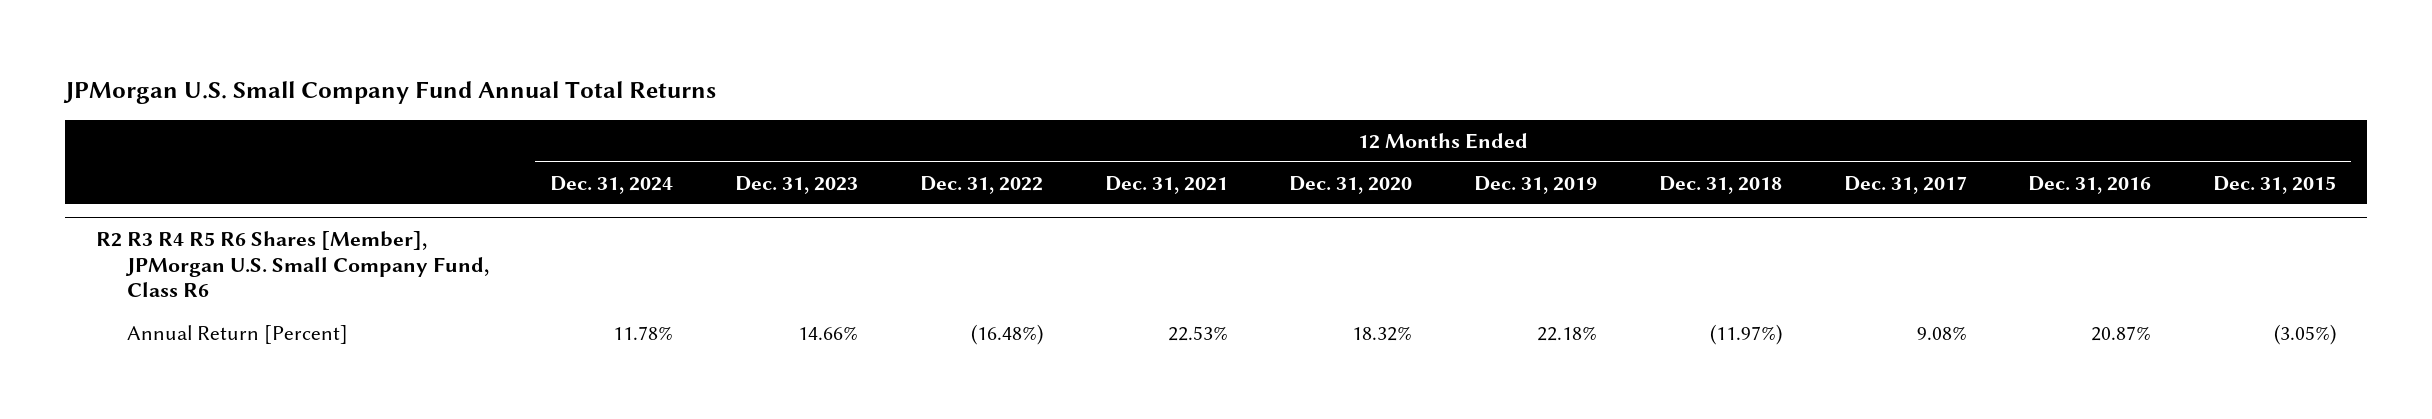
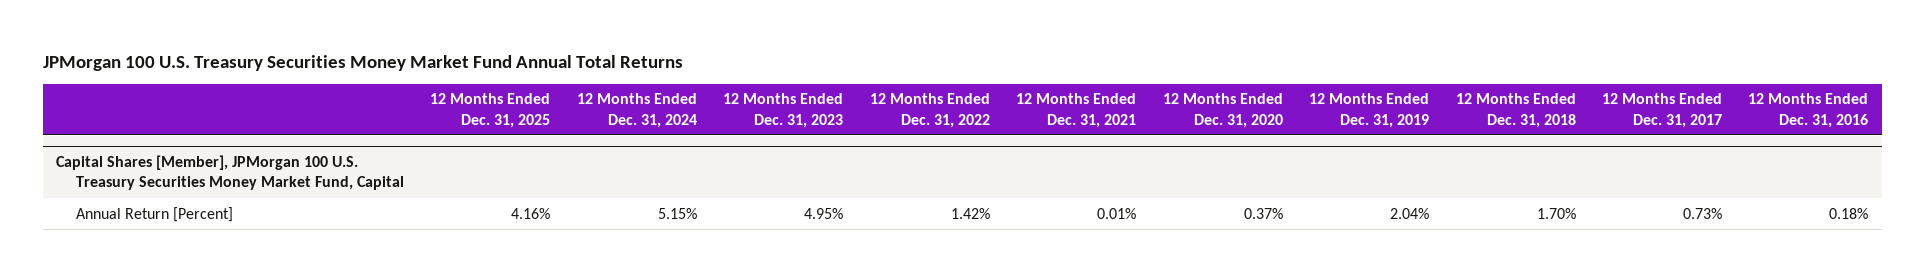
[62,81,716,105] JPMorgan U.S. Small Company Fund Annual Total Returns -> [42,54,683,71] JPMorgan 100 U.S. Treasury Securities Money Market Fund Annual Total Returns
[2212,175,2336,194] Dec. 31, 2015 -> none
none -> [430,93,551,128] 12 Months Ended Dec. 31, 2025
[95,230,489,298] R2 R3 R4 R5 R6 Shares [Member], JPMorgan U.S. Small Company Fund, Class R6 -> none
none -> [55,154,405,191] Capital Shares [Member], JPMorgan 100 U.S. Treasury Securities Money Market Fund, Capital
[613,326,674,341] 11.78% -> [657,207,697,219] 5.15%
[798,326,859,341] 14.66% -> [804,207,844,219] 4.95%
[970,324,1043,346] (16.48%) -> [950,207,990,219] 1.42%
[1167,326,1228,342] 22.53% -> [1097,207,1137,219] 0.01%
[1352,326,1413,342] 18.32% -> [1243,207,1283,219] 0.37%
[1537,326,1598,342] 22.18% -> [1390,207,1430,219] 2.04%
[1709,324,1782,346] (11.97%) -> [1536,207,1576,219] 1.70%
[1916,326,1967,341] 9.08% -> [1683,207,1723,219] 0.73%
[2091,326,2152,342] 20.87% -> [1829,207,1869,219] 0.18%

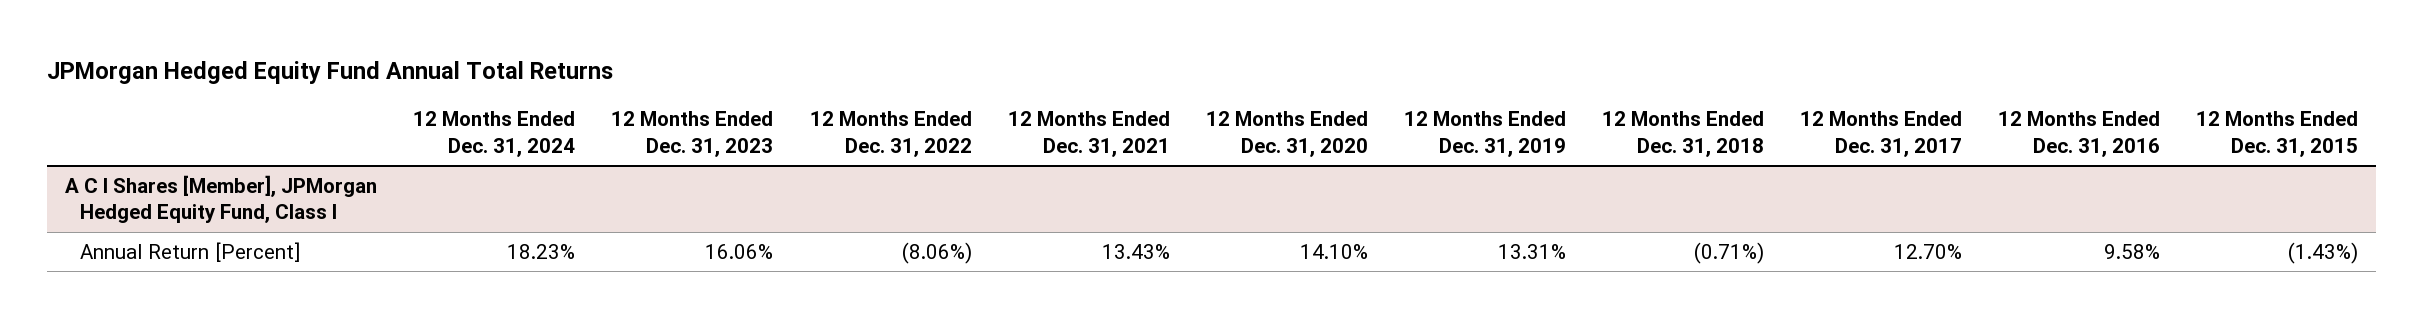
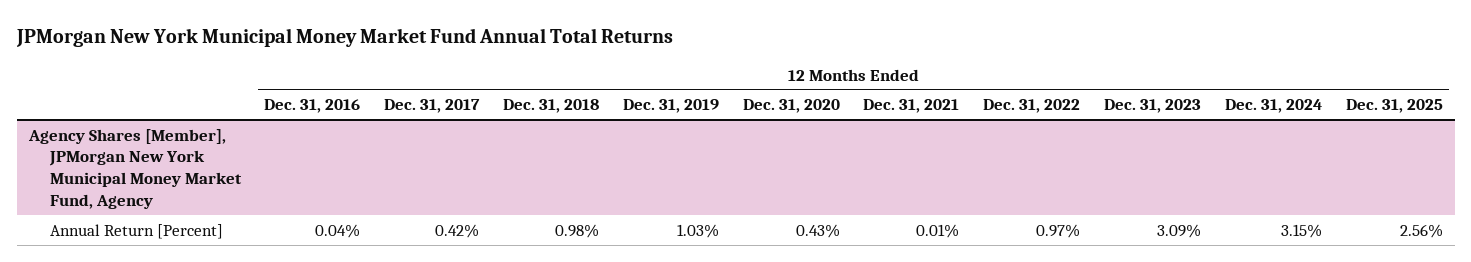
[47,60,614,84] JPMorgan Hedged Equity Fund Annual Total Returns -> [15,28,673,48] JPMorgan New York Municipal Money Market Fund Annual Total Returns
[2196,111,2359,157] 12 Months Ended Dec. 31, 2015 -> none
none -> [1345,99,1443,114] Dec. 31, 2025
[65,174,378,224] A C I Shares [Member], JPMorgan Hedged Equity Fund, Class I -> none
none -> [27,128,242,210] Agency Shares [Member], JPMorgan New York Municipal Money Market Fund, Agency
[507,243,576,259] 18.23% -> [1280,223,1322,238] 3.15%
[705,243,774,259] 16.06% -> [1157,223,1202,238] 3.09%
[901,241,972,264] (8.06%) -> [1036,223,1081,238] 0.97%
[1101,243,1170,259] 13.43% -> [916,223,960,238] 0.01%
[1299,243,1368,259] 14.10% -> [795,223,840,238] 0.43%
[1497,243,1566,259] 13.31% -> [676,223,719,238] 1.03%
[1693,241,1764,264] (0.71%) -> [554,223,599,238] 0.98%
[1894,243,1963,259] 12.70% -> [435,223,480,238] 0.42%
[2104,243,2161,259] 9.58% -> [315,223,361,238] 0.04%

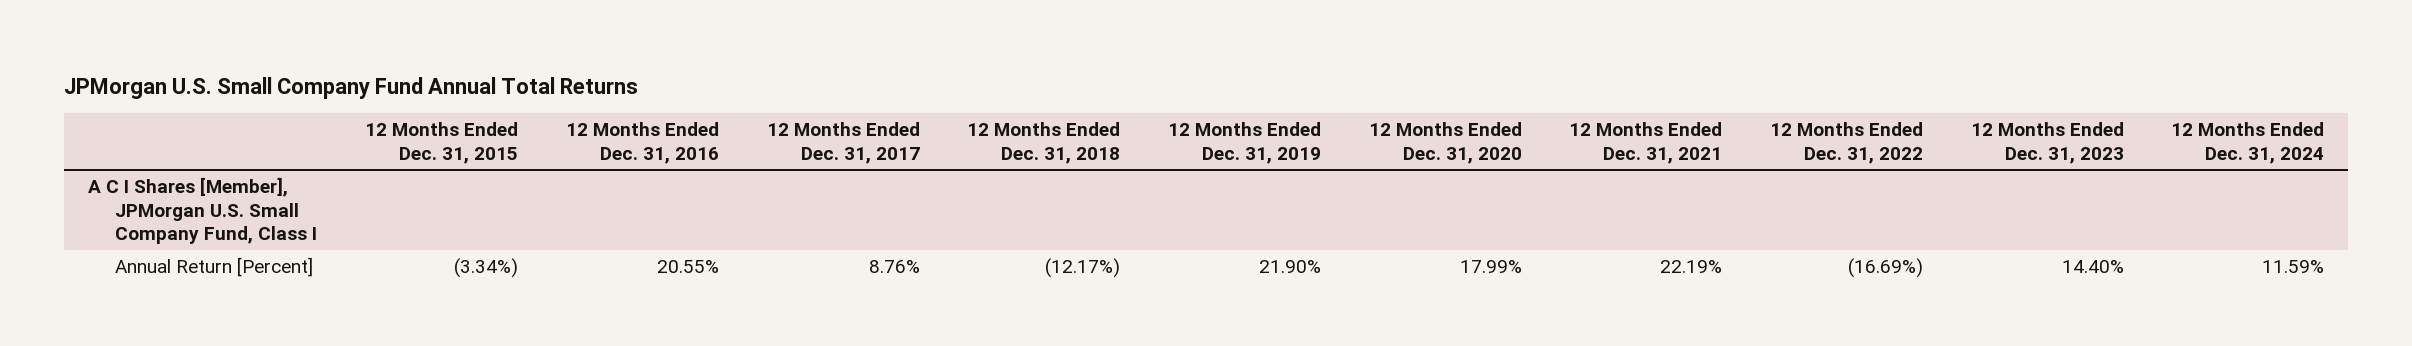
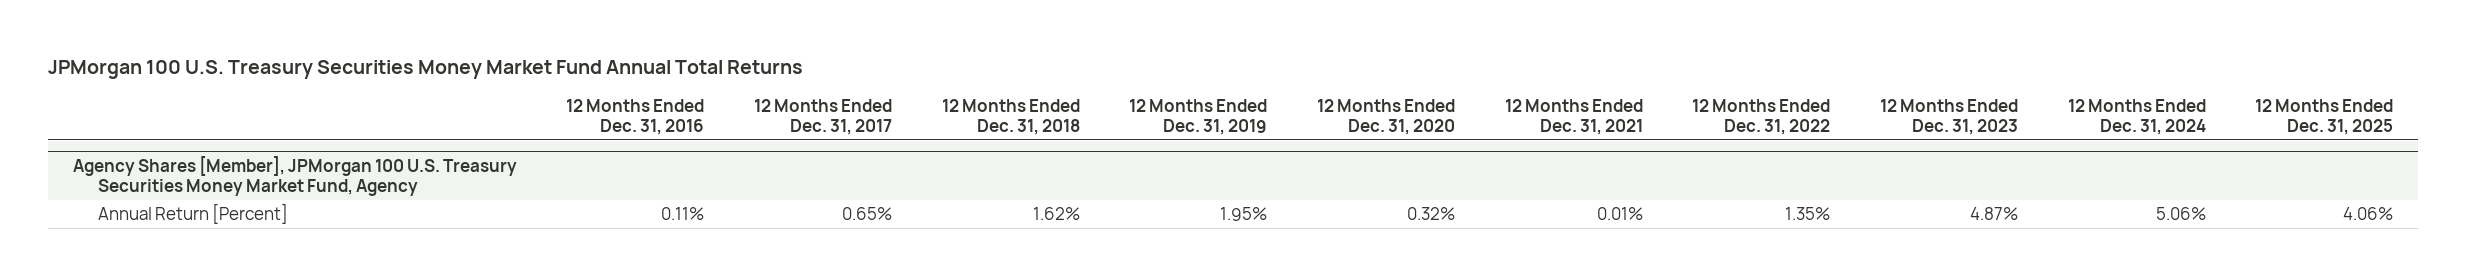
[64,76,639,99] JPMorgan U.S. Small Company Fund Annual Total Returns -> [48,60,804,80] JPMorgan 100 U.S. Treasury Securities Money Market Fund Annual Total Returns
[365,122,519,164] 12 Months Ended Dec. 31, 2015 -> none
none -> [2255,98,2394,136] 12 Months Ended Dec. 31, 2025
[88,177,318,245] A C I Shares [Member], JPMorgan U.S. Small Company Fund, Class I -> none
none -> [72,155,517,196] Agency Shares [Member], JPMorgan 100 U.S. Treasury Securities Money Market Fund, Agency
[656,260,719,274] 20.55% -> [661,207,705,221] 0.11%
[868,260,920,274] 8.76% -> [842,207,893,221] 0.65%
[1045,258,1121,279] (12.17%) -> [1032,207,1080,221] 1.62%
[1258,260,1321,274] 21.90% -> [1220,207,1268,222] 1.95%
[1459,260,1522,274] 17.99% -> [1407,207,1456,221] 0.32%
[1660,260,1723,274] 22.19% -> [1596,207,1643,221] 0.01%
[1848,258,1924,279] (16.69%) -> [1785,207,1831,221] 1.35%
[2061,260,2124,274] 14.40% -> [1970,207,2019,221] 4.87%
[2262,260,2325,274] 11.59% -> [2155,207,2206,221] 5.06%

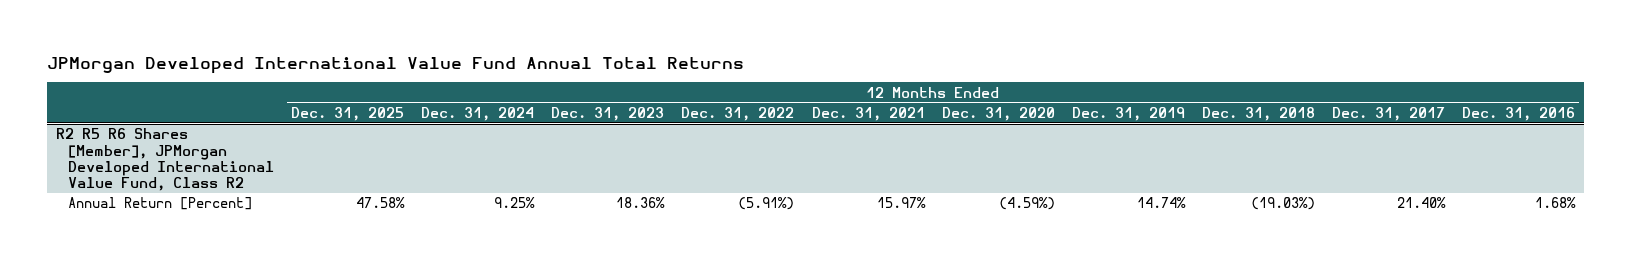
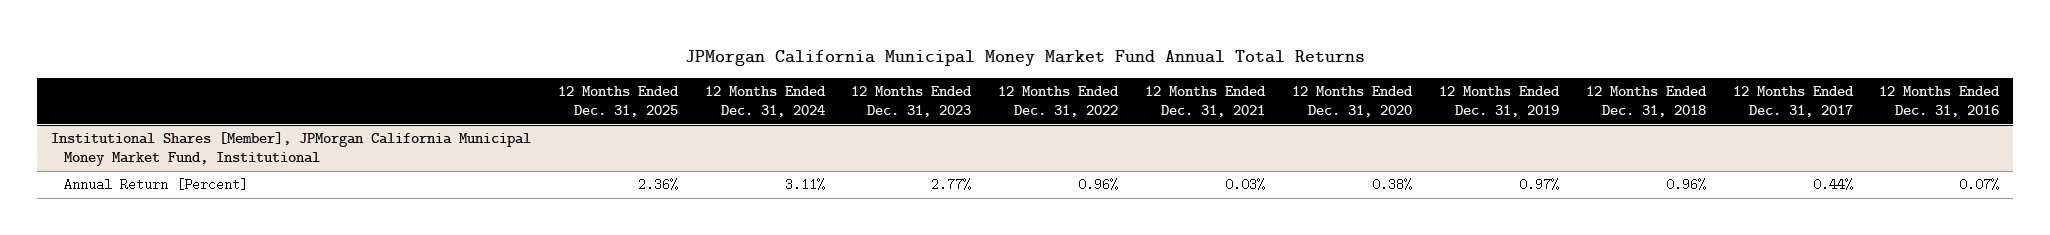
[47,56,745,74] JPMorgan Developed International Value Fund Annual Total Returns -> [685,50,1366,67] JPMorgan California Municipal Money Market Fund Annual Total Returns
[55,128,274,192] R2 R5 R6 Shares [Member], JPMorgan Developed International Value Fund, Class R2 -> none
none -> [50,132,531,167] Institutional Shares [Member], JPMorgan California Municipal Money Market Fund, Institutional
[356,197,406,209] 47.58% -> [637,178,678,192] 2.36%
[494,197,536,209] 9.25% -> [784,178,825,192] 3.11%
[616,197,666,209] 18.36% -> [931,178,972,192] 2.77%
[738,197,795,211] (5.91%) -> [1078,178,1119,192] 0.96%
[876,197,926,209] 15.97% -> [1225,178,1266,192] 0.03%
[998,197,1055,211] (4.59%) -> [1372,178,1413,192] 0.38%
[1136,197,1186,209] 14.74% -> [1518,178,1559,192] 0.97%
[1250,197,1315,211] (19.03%) -> [1665,178,1706,192] 0.96%
[1397,197,1447,209] 21.40% -> [1812,178,1853,192] 0.44%
[1535,197,1577,209] 1.68% -> [1959,178,2000,192] 0.07%

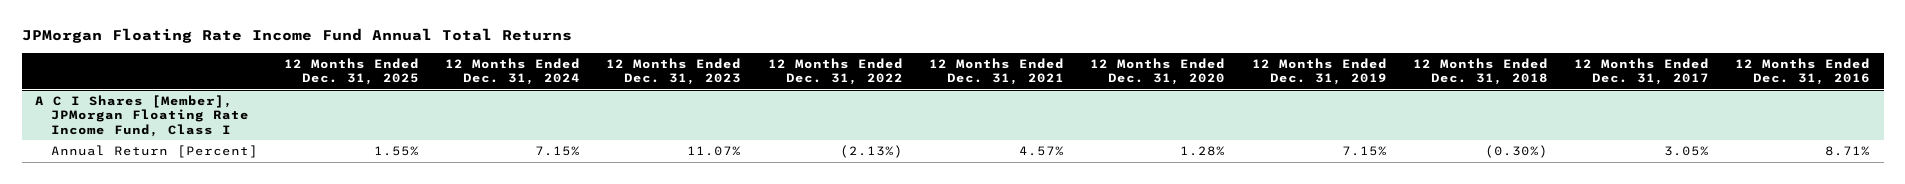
[685,50,1366,67] JPMorgan California Municipal Money Market Fund Annual Total Returns -> [21,28,572,44] JPMorgan Floating Rate Income Fund Annual Total Returns
[50,132,531,167] Institutional Shares [Member], JPMorgan California Municipal Money Market Fund, Institutional -> none
none -> [34,95,249,137] A C I Shares [Member], JPMorgan Floating Rate Income Fund, Class I
[637,178,678,192] 2.36% -> [373,146,419,157] 1.55%
[784,178,825,192] 3.11% -> [535,146,581,157] 7.15%
[931,178,972,192] 2.77% -> [687,146,742,157] 11.07%
[1078,178,1119,192] 0.96% -> [839,145,903,159] (2.13%)
[1225,178,1266,192] 0.03% -> [1019,146,1065,157] 4.57%
[1372,178,1413,192] 0.38% -> [1180,146,1226,157] 1.28%
[1518,178,1559,192] 0.97% -> [1341,146,1387,157] 7.15%
[1665,178,1706,192] 0.96% -> [1484,145,1548,159] (0.30%)
[1812,178,1853,192] 0.44% -> [1664,146,1710,157] 3.05%
[1959,178,2000,192] 0.07% -> [1825,146,1871,157] 8.71%

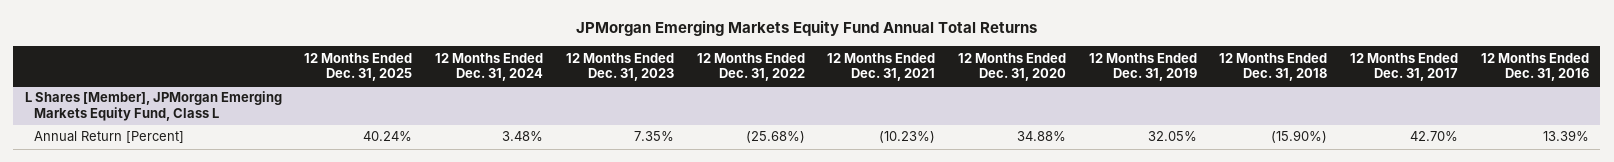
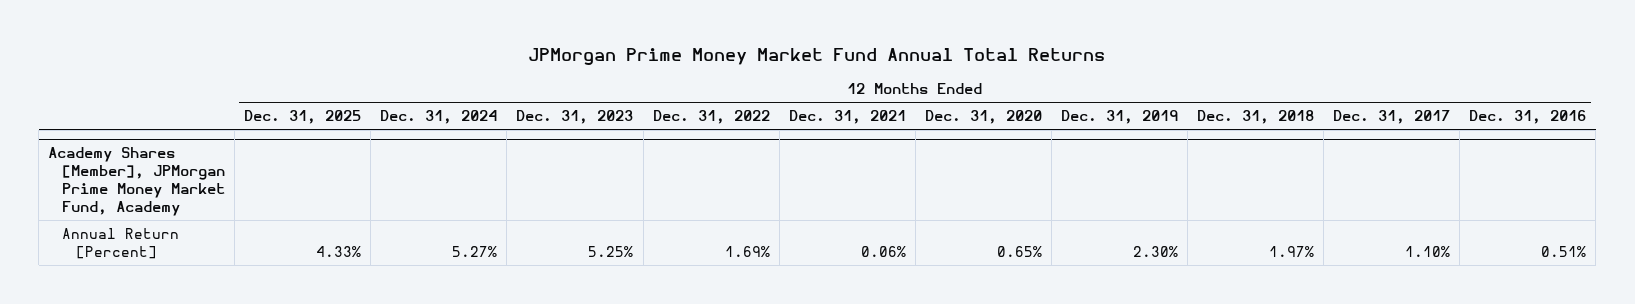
[575,20,1037,37] JPMorgan Emerging Markets Equity Fund Annual Total Returns -> [528,47,1106,65] JPMorgan Prime Money Market Fund Annual Total Returns
[24,91,282,122] L Shares [Member], JPMorgan Emerging Markets Equity Fund, Class L -> none
none -> [48,146,226,217] Academy Shares [Member], JPMorgan Prime Money Market Fund, Academy
[363,131,413,142] 40.24% -> [316,245,362,257] 4.33%
[502,131,544,142] 3.48% -> [452,245,498,257] 5.27%
[633,131,674,142] 7.35% -> [588,245,634,257] 5.25%
[745,131,805,144] (25.68%) -> [724,245,770,257] 1.69%
[879,131,936,144] (10.23%) -> [860,245,906,257] 0.06%
[1016,131,1066,142] 34.88% -> [996,245,1042,257] 0.65%
[1147,131,1197,142] 32.05% -> [1132,245,1178,257] 2.30%
[1271,130,1328,144] (15.90%) -> [1269,245,1315,257] 1.97%
[1410,131,1459,142] 42.70% -> [1405,245,1451,257] 1.10%
[1542,130,1589,142] 13.39% -> [1541,245,1587,257] 0.51%

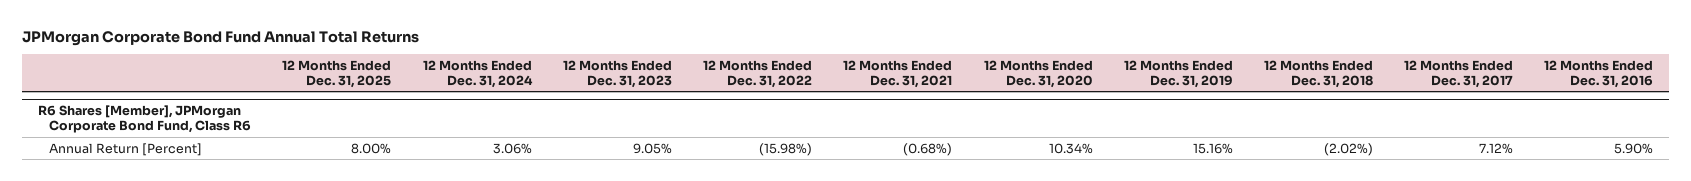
[528,47,1106,65] JPMorgan Prime Money Market Fund Annual Total Returns -> [22,30,420,46] JPMorgan Corporate Bond Fund Annual Total Returns
[48,146,226,217] Academy Shares [Member], JPMorgan Prime Money Market Fund, Academy -> none
none -> [37,105,252,134] R6 Shares [Member], JPMorgan Corporate Bond Fund, Class R6
[316,245,362,257] 4.33% -> [351,142,392,154] 8.00%
[452,245,498,257] 5.27% -> [492,142,532,154] 3.06%
[588,245,634,257] 5.25% -> [632,142,672,154] 9.05%
[724,245,770,257] 1.69% -> [759,142,813,156] (15.98%)
[860,245,906,257] 0.06% -> [903,142,953,156] (0.68%)
[996,245,1042,257] 0.65% -> [1048,142,1093,154] 10.34%
[1132,245,1178,257] 2.30% -> [1192,142,1233,154] 15.16%
[1269,245,1315,257] 1.97% -> [1323,142,1373,156] (2.02%)
[1405,245,1451,257] 1.10% -> [1479,142,1514,154] 7.12%
[1541,245,1587,257] 0.51% -> [1614,142,1654,154] 5.90%

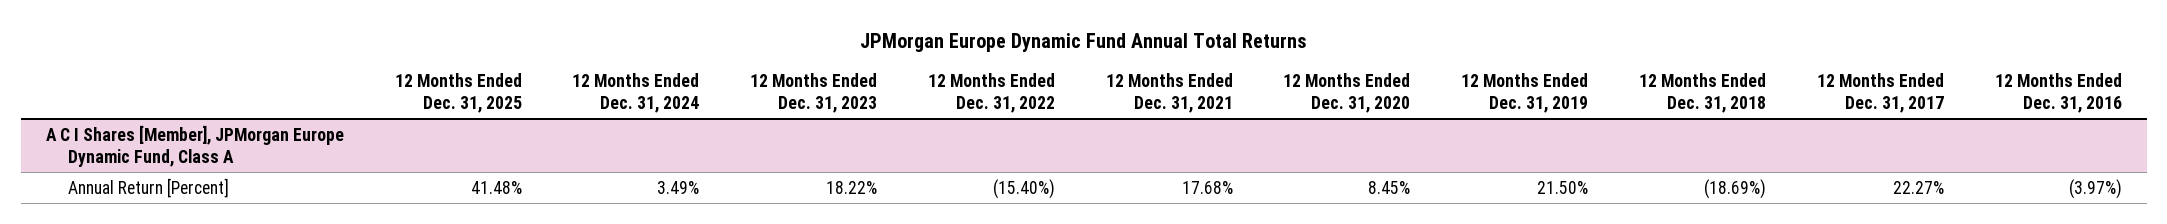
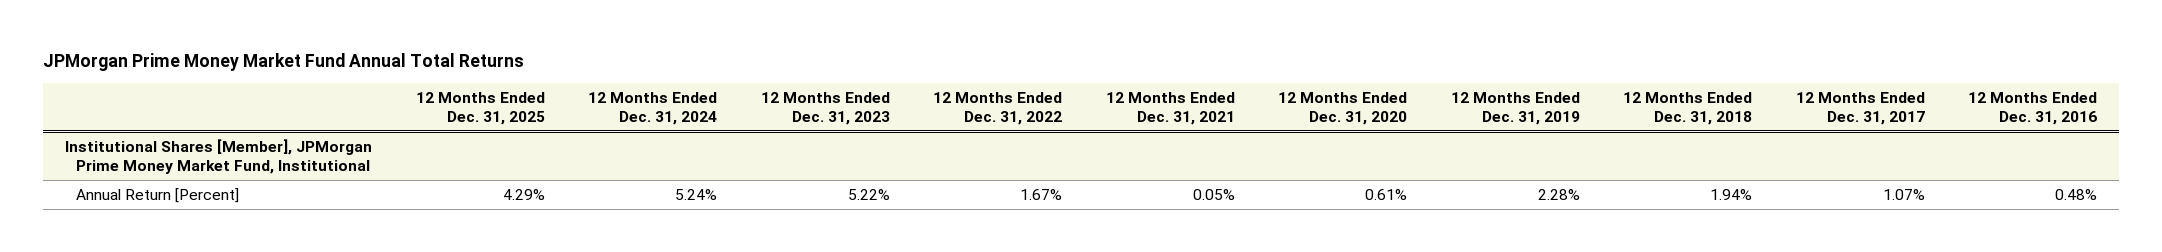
[859,32,1307,52] JPMorgan Europe Dynamic Fund Annual Total Returns -> [43,53,525,72] JPMorgan Prime Money Market Fund Annual Total Returns
[45,124,344,168] A C I Shares [Member], JPMorgan Europe Dynamic Fund, Class A -> none
none -> [65,139,373,174] Institutional Shares [Member], JPMorgan Prime Money Market Fund, Institutional
[470,180,522,194] 41.48% -> [502,189,545,201] 4.29%
[657,180,700,194] 3.49% -> [675,189,718,201] 5.24%
[826,180,878,194] 18.22% -> [847,189,890,201] 5.22%
[992,178,1055,199] (15.40%) -> [1020,189,1063,201] 1.67%
[1181,180,1233,194] 17.68% -> [1192,189,1235,201] 0.05%
[1368,180,1411,194] 8.45% -> [1365,189,1408,201] 0.61%
[1537,180,1589,194] 21.50% -> [1537,189,1580,201] 2.28%
[1703,178,1766,199] (18.69%) -> [1710,189,1753,201] 1.94%
[1892,180,1944,194] 22.27% -> [1882,189,1925,201] 1.07%
[2068,178,2122,199] (3.97%) -> [2055,189,2098,201] 0.48%

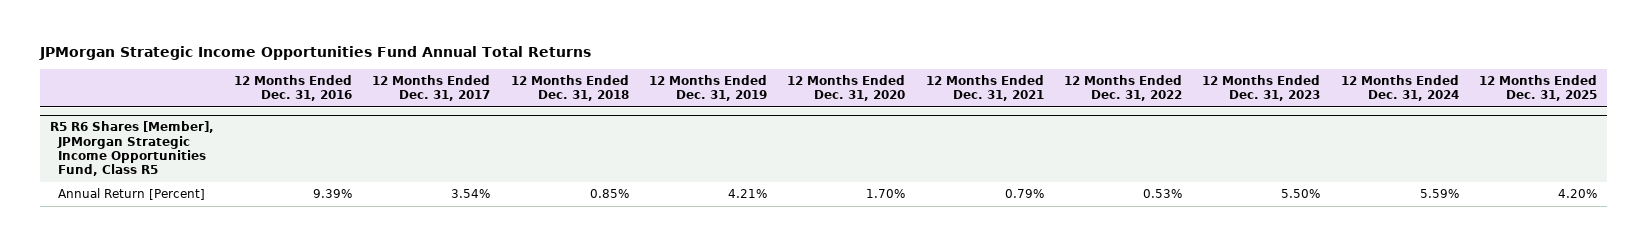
[43,53,525,72] JPMorgan Prime Money Market Fund Annual Total Returns -> [38,46,591,61] JPMorgan Strategic Income Opportunities Fund Annual Total Returns
[65,139,373,174] Institutional Shares [Member], JPMorgan Prime Money Market Fund, Institutional -> none
none -> [49,121,214,177] R5 R6 Shares [Member], JPMorgan Strategic Income Opportunities Fund, Class R5
[502,189,545,201] 4.29% -> [1558,188,1598,198] 4.20%
[675,189,718,201] 5.24% -> [1419,188,1459,198] 5.59%
[847,189,890,201] 5.22% -> [1281,188,1321,198] 5.50%
[1020,189,1063,201] 1.67% -> [1143,188,1183,198] 0.53%
[1192,189,1235,201] 0.05% -> [1004,188,1044,198] 0.79%
[1365,189,1408,201] 0.61% -> [866,188,906,198] 1.70%
[1537,189,1580,201] 2.28% -> [728,188,768,198] 4.21%
[1710,189,1753,201] 1.94% -> [589,188,629,198] 0.85%
[1882,189,1925,201] 1.07% -> [451,188,491,198] 3.54%
[2055,189,2098,201] 0.48% -> [313,188,353,198] 9.39%

